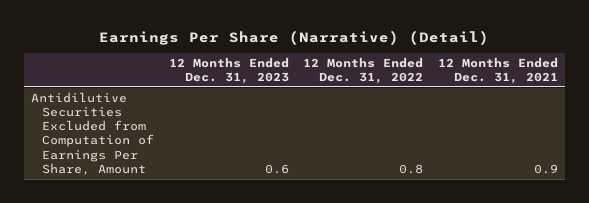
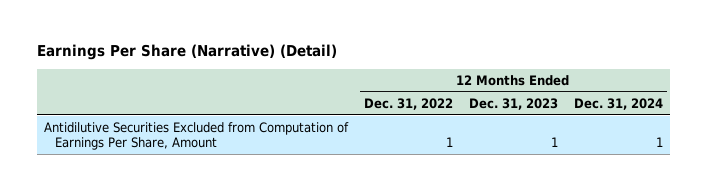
[437,56,558,85] 12 Months Ended Dec. 31, 2021 -> none
none -> [573,97,663,110] Dec. 31, 2024
[264,163,289,174] 0.6 -> [550,137,558,148] 1
[399,163,424,174] 0.8 -> [446,137,454,148] 1

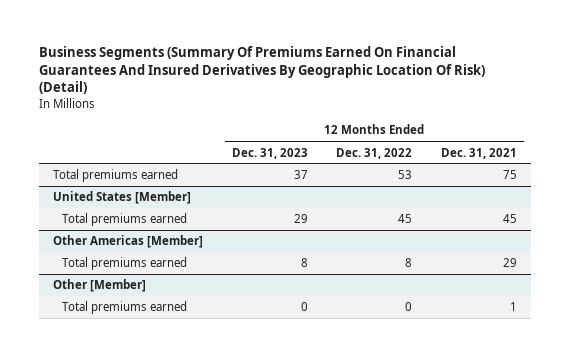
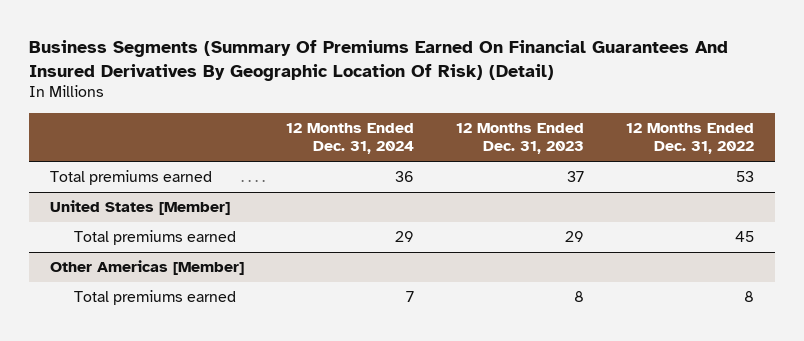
[440,147,517,159] Dec. 31, 2021 -> none
none -> [286,122,415,155] 12 Months Ended Dec. 31, 2024
[53,279,147,293] Other [Member] -> none
[62,301,188,315] Total premiums earned -> none

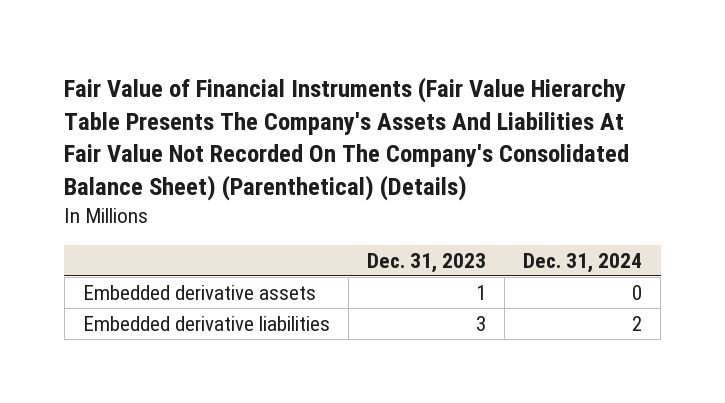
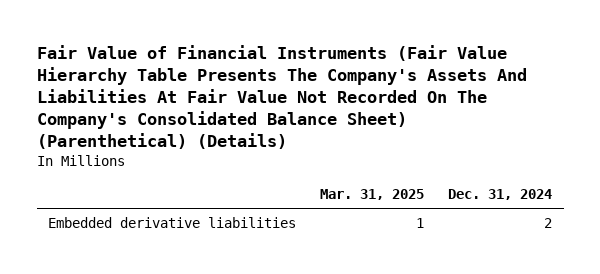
[366,252,486,273] Dec. 31, 2023 -> none
none -> [320,189,425,201] Mar. 31, 2025
[82,285,316,301] Embedded derivative assets -> none

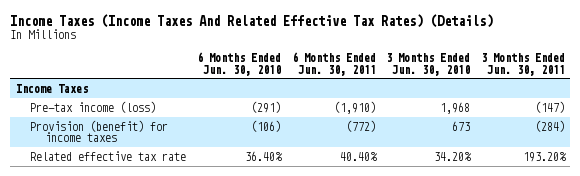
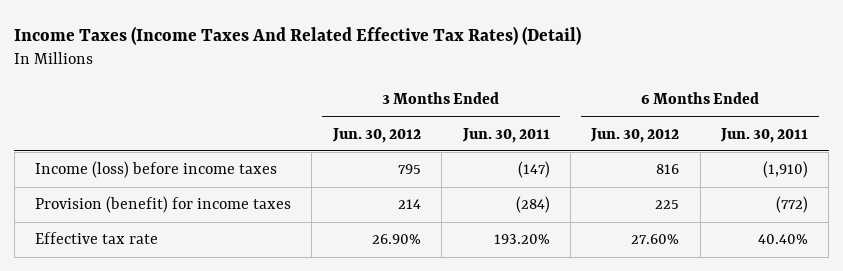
[10,13,494,28] Income Taxes (Income Taxes And Related Effective Tax Rates) (Details) -> [14,26,582,46] Income Taxes (Income Taxes And Related Effective Tax Rates) (Detail)
[196,52,281,76] 6 Months Ended Jun. 30, 2010 -> none
[386,53,471,76] 3 Months Ended Jun. 30, 2010 -> none
none -> [331,127,421,143] Jun. 30, 2012
none -> [590,127,680,143] Jun. 30, 2012
[15,83,88,93] Income Taxes -> none
[30,100,157,113] Pre-tax income (loss) -> [34,161,277,179] Income (loss) before income taxes
[30,150,187,161] Related effective tax rate -> [34,232,158,245] Effective tax rate

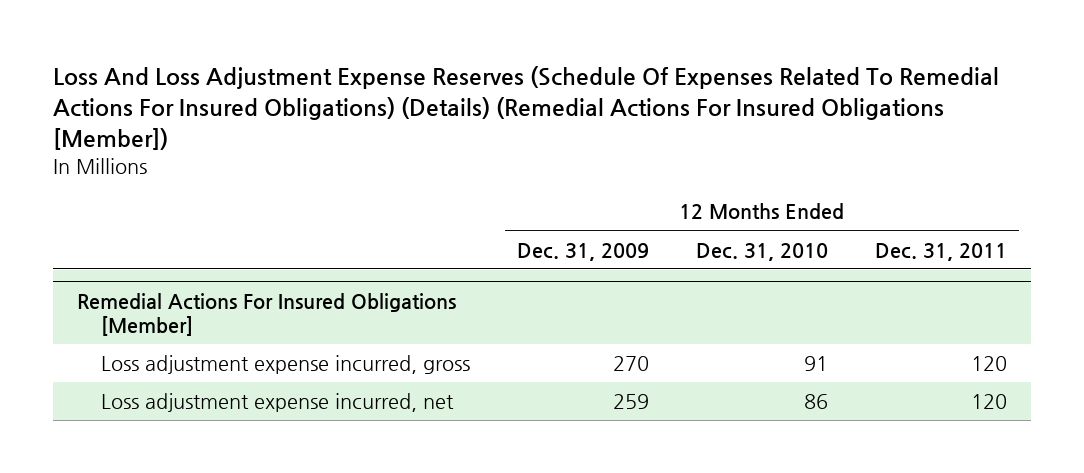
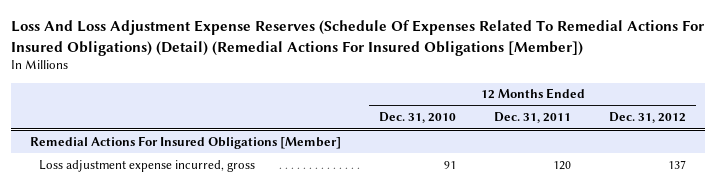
[53,66,1000,150] Loss And Loss Adjustment Expense Reserves (Schedule Of Expenses Related To Remedial Actions For Insured Obligations) (Details) (Remedial Actions For Insured Obligations [Member]) -> [10,20,704,56] Loss And Loss Adjustment Expense Reserves (Schedule Of Expenses Related To Remedial Actions For Insured Obligations) (Detail) (Remedial Actions For Insured Obligations [Member])
[516,242,649,261] Dec. 31, 2009 -> none
none -> [609,112,687,124] Dec. 31, 2012
[100,392,454,412] Loss adjustment expense incurred, net -> none

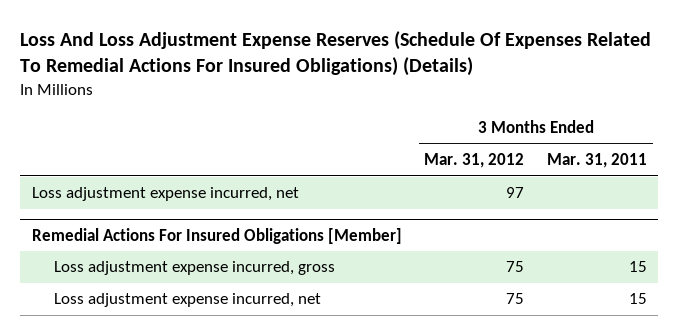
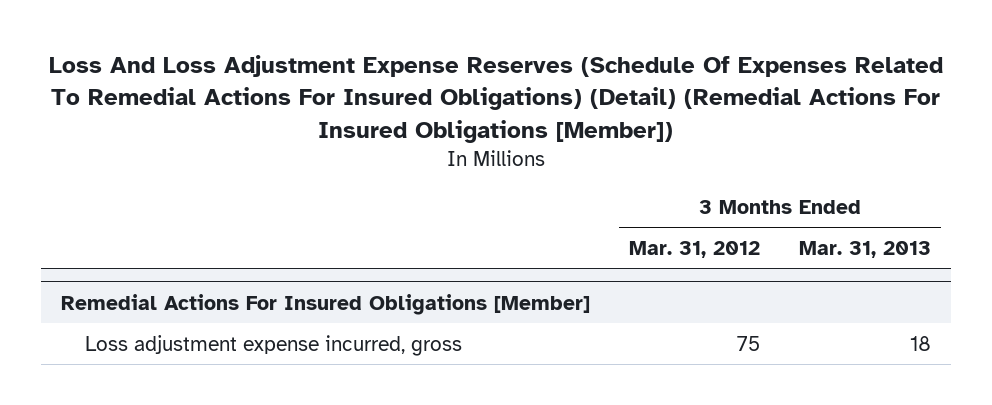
[20,31,652,77] Loss And Loss Adjustment Expense Reserves (Schedule Of Expenses Related To Remedial Actions For Insured Obligations) (Details) -> [48,55,943,143] Loss And Loss Adjustment Expense Reserves (Schedule Of Expenses Related To Remedial Actions For Insured Obligations) (Detail) (Remedial Actions For Insured Obligations [Member])
[547,153,648,169] Mar. 31, 2011 -> none
none -> [799,240,932,258] Mar. 31, 2013
[31,187,299,202] Loss adjustment expense incurred, net -> none
[53,293,321,308] Loss adjustment expense incurred, net -> none

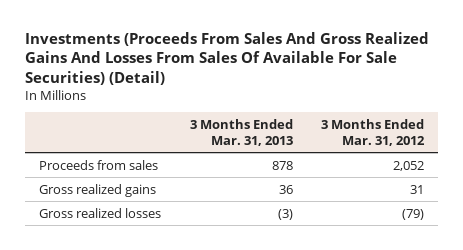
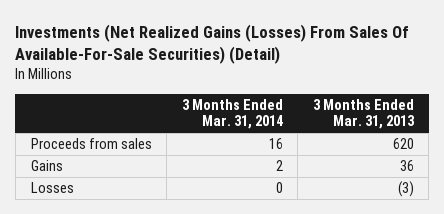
[24,32,429,85] Investments (Proceeds From Sales And Gross Realized Gains And Losses From Sales Of Available For Sale Securities) (Detail) -> [15,23,410,65] Investments (Net Realized Gains (Losses) From Sales Of Available-For-Sale Securities) (Detail)
[321,118,426,146] 3 Months Ended Mar. 31, 2012 -> none
none -> [181,98,283,130] 3 Months Ended Mar. 31, 2014
[271,160,293,170] 878 -> [392,138,414,150] 620
[38,183,156,197] Gross realized gains -> [30,160,63,172] Gains
[38,207,161,218] Gross realized losses -> [30,182,74,194] Losses

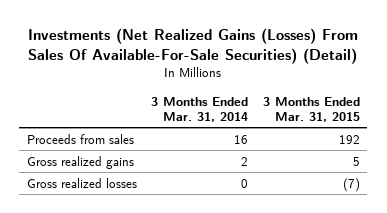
[312,98,415,130] 3 Months Ended Mar. 31, 2013 -> none
none -> [263,96,361,122] 3 Months Ended Mar. 31, 2015
[30,160,63,172] Gains -> [26,155,134,169] Gross realized gains
[30,182,74,194] Losses -> [26,177,137,188] Gross realized losses

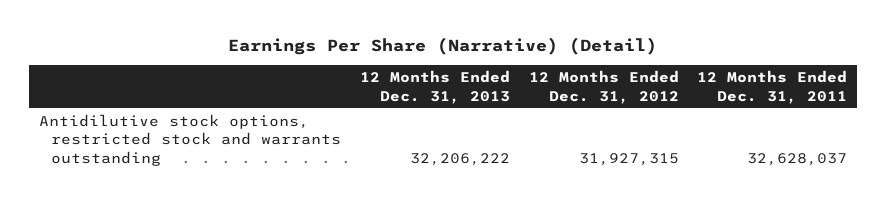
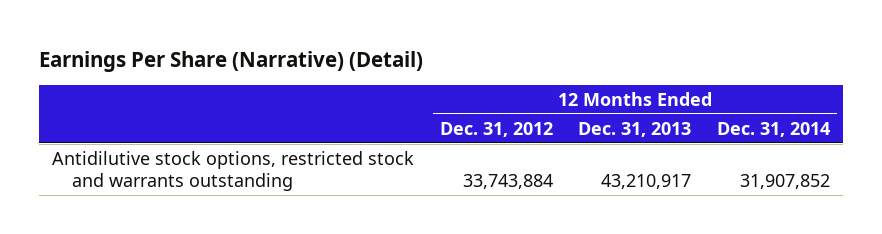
[697,70,848,104] 12 Months Ended Dec. 31, 2011 -> none
none -> [717,121,831,137] Dec. 31, 2014
[410,152,511,166] 32,206,222 -> [601,174,692,190] 43,210,917
[578,152,679,166] 31,927,315 -> [462,174,553,190] 33,743,884

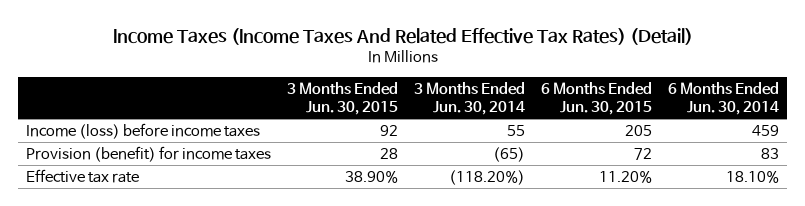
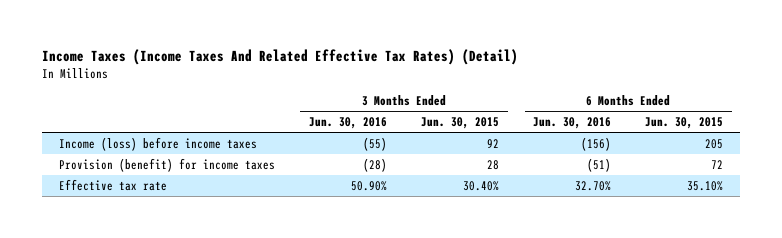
[414,82,526,116] 3 Months Ended Jun. 30, 2014 -> none
[667,82,779,116] 6 Months Ended Jun. 30, 2014 -> none
none -> [309,116,388,129] Jun. 30, 2016
none -> [533,116,612,129] Jun. 30, 2016
[345,169,399,183] 38.90% -> [463,180,500,191] 30.40%
[598,169,652,183] 11.20% -> [687,180,724,191] 35.10%

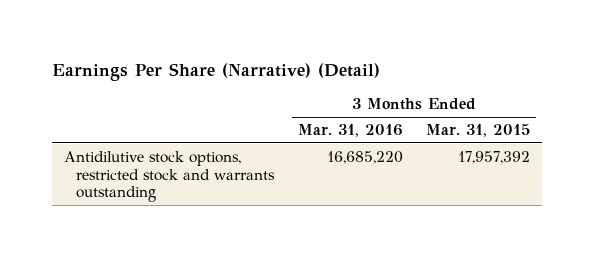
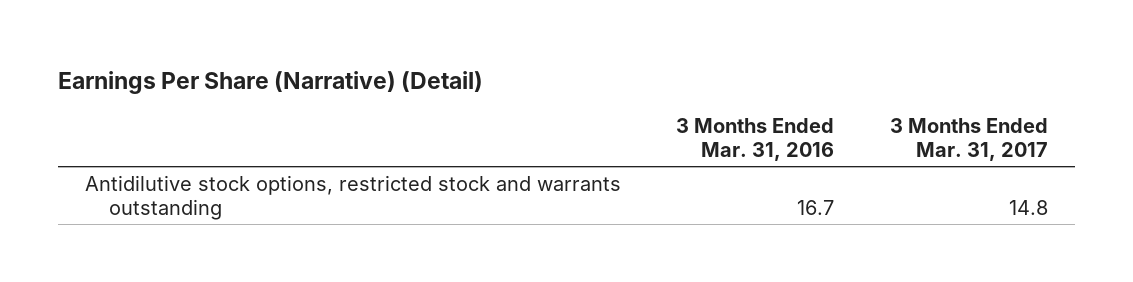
[425,124,530,138] Mar. 31, 2015 -> none
none -> [889,117,1048,161] 3 Months Ended Mar. 31, 2017
[326,151,403,165] 16,685,220 -> [797,199,835,215] 16.7

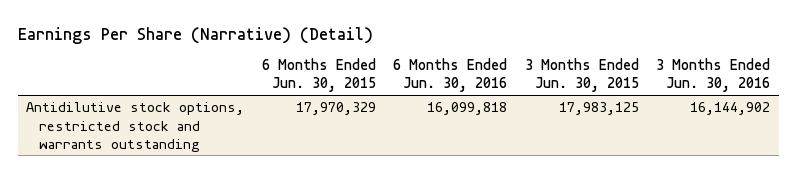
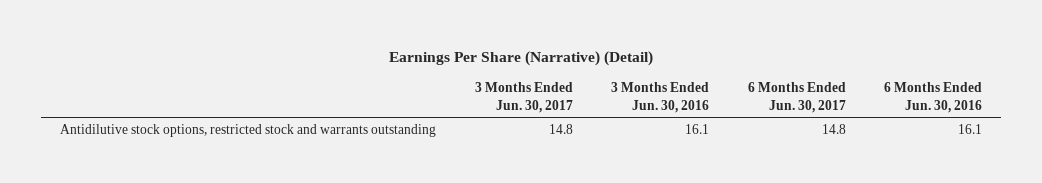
[261,58,376,93] 6 Months Ended Jun. 30, 2015 -> none
[524,58,639,93] 3 Months Ended Jun. 30, 2015 -> none
none -> [474,82,573,113] 3 Months Ended Jun. 30, 2017
none -> [747,82,846,113] 6 Months Ended Jun. 30, 2017
[427,102,508,116] 16,099,818 -> [958,124,983,135] 16.1
[690,102,771,116] 16,144,902 -> [685,124,710,135] 16.1

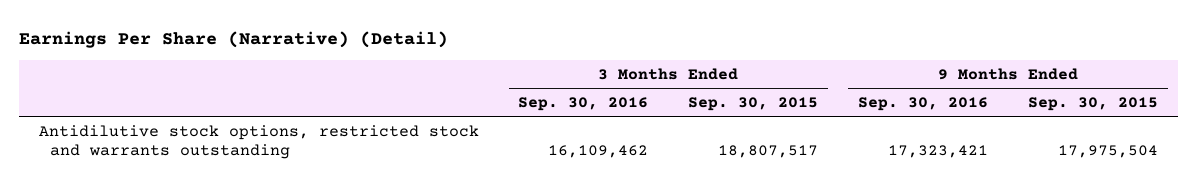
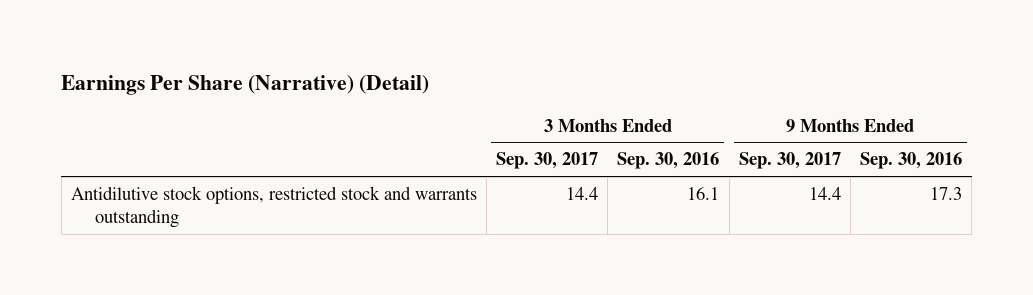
[688,96,819,111] Sep. 30, 2015 -> none
[1028,96,1159,111] Sep. 30, 2015 -> none
none -> [496,152,599,170] Sep. 30, 2017
none -> [738,152,841,170] Sep. 30, 2017
[548,144,649,158] 16,109,462 -> [687,186,720,200] 16.1
[888,144,989,158] 17,323,421 -> [929,186,962,200] 17.3

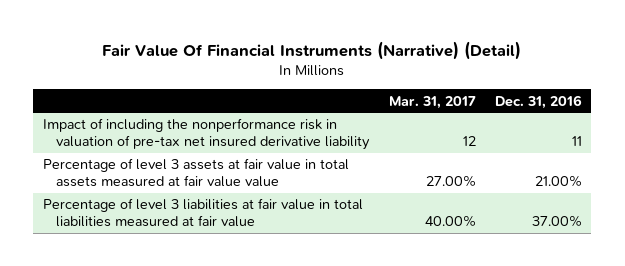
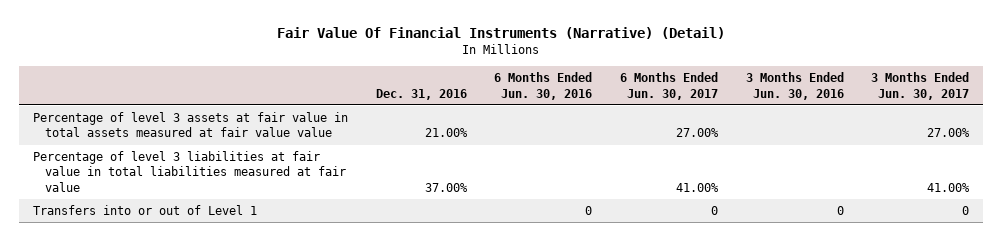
[388,95,476,109] Mar. 31, 2017 -> none
none -> [494,72,593,100] 6 Months Ended Jun. 30, 2016
none -> [619,72,718,100] 6 Months Ended Jun. 30, 2017
none -> [745,72,844,100] 3 Months Ended Jun. 30, 2016
none -> [871,72,970,100] 3 Months Ended Jun. 30, 2017
[42,118,371,151] Impact of including the nonperformance risk in valuation of pre-tax net insured derivative liability -> none
none -> [33,204,258,215] Transfers into or out of Level 1

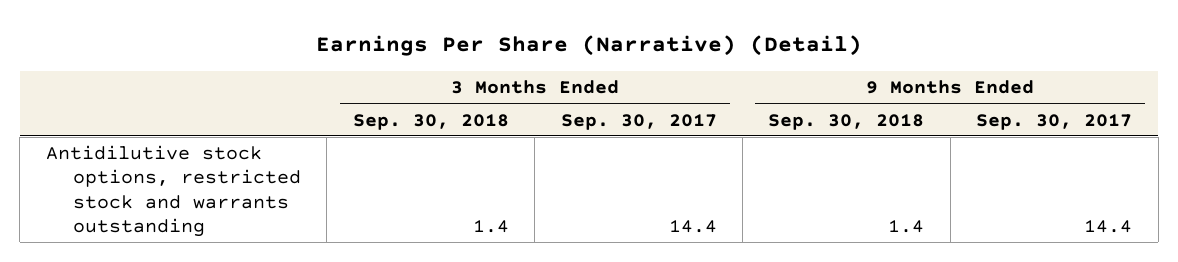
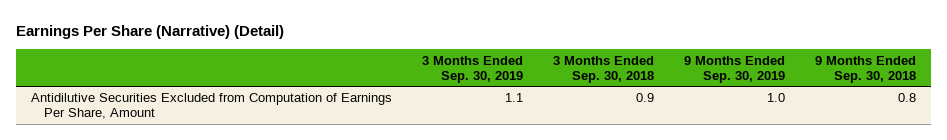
[560,113,717,130] Sep. 30, 2017 -> none
[976,113,1133,130] Sep. 30, 2017 -> none
none -> [422,55,524,83] 3 Months Ended Sep. 30, 2019
none -> [683,55,785,83] 9 Months Ended Sep. 30, 2019
[45,145,301,238] Antidilutive stock options, restricted stock and warrants outstanding -> none
none -> [31,93,393,120] Antidilutive Securities Excluded from Computation of Earnings Per Share, Amount

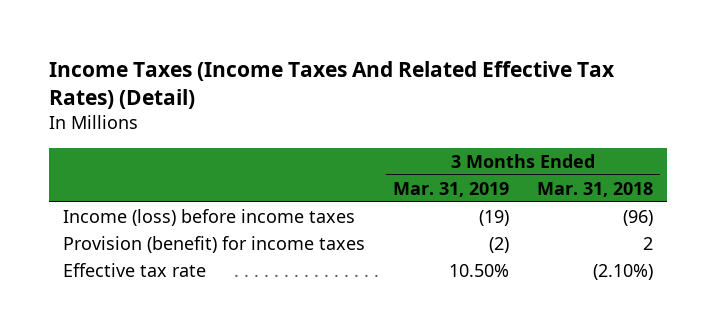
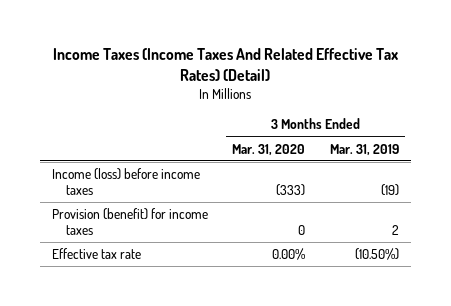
[536,181,653,197] Mar. 31, 2018 -> none
none -> [232,143,306,156] Mar. 31, 2020
[488,237,509,254] (2) -> [391,225,399,236] 2
[448,264,509,278] 10.50% -> [354,247,399,260] (10.50%)

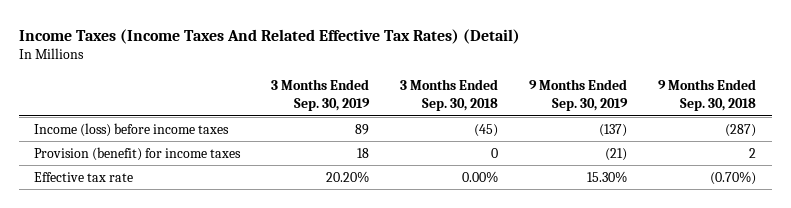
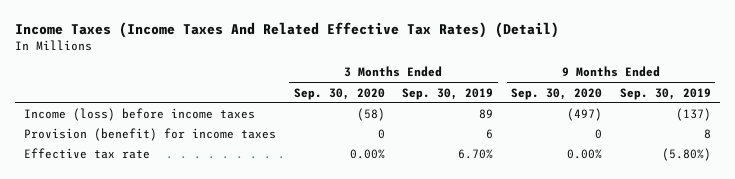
[400,79,499,112] 3 Months Ended Sep. 30, 2018 -> none
[658,79,757,112] 9 Months Ended Sep. 30, 2018 -> none
none -> [293,87,385,100] Sep. 30, 2020
none -> [511,87,603,100] Sep. 30, 2020
[357,147,370,158] 18 -> [486,129,494,140] 6
[605,147,628,161] (21) -> [703,129,711,140] 8
[326,170,370,183] 20.20% -> [458,149,494,160] 6.70%
[587,170,628,183] 15.30% -> [661,148,711,162] (5.80%)

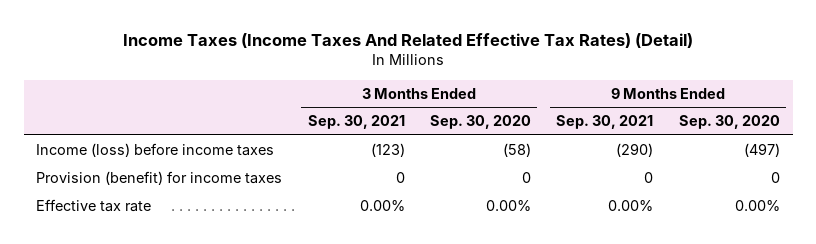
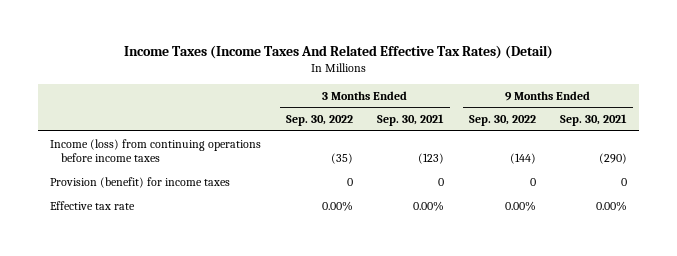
[430,115,532,130] Sep. 30, 2020 -> none
[678,115,780,130] Sep. 30, 2020 -> none
none -> [285,115,353,127] Sep. 30, 2022
none -> [468,115,536,127] Sep. 30, 2022
[36,143,275,158] Income (loss) before income taxes -> [50,138,262,162] Income (loss) from continuing operations before income taxes

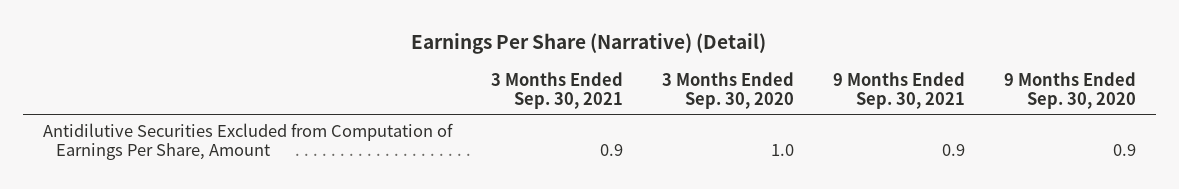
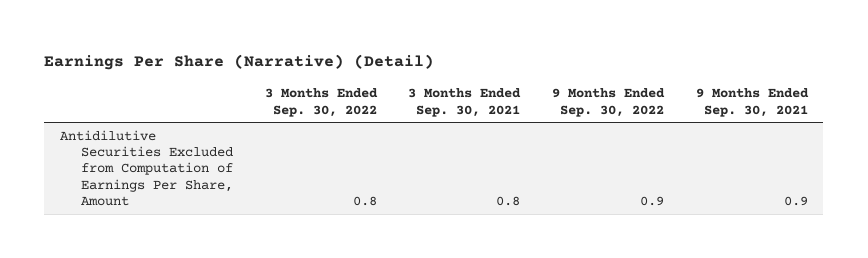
[661,72,794,110] 3 Months Ended Sep. 30, 2020 -> none
[1004,72,1137,110] 9 Months Ended Sep. 30, 2020 -> none
none -> [264,88,378,117] 3 Months Ended Sep. 30, 2022
none -> [552,88,666,117] 9 Months Ended Sep. 30, 2022
[599,144,623,157] 0.9 -> [496,196,521,207] 0.8

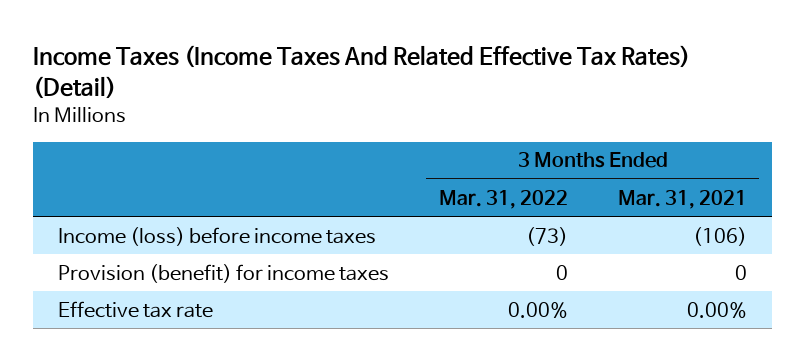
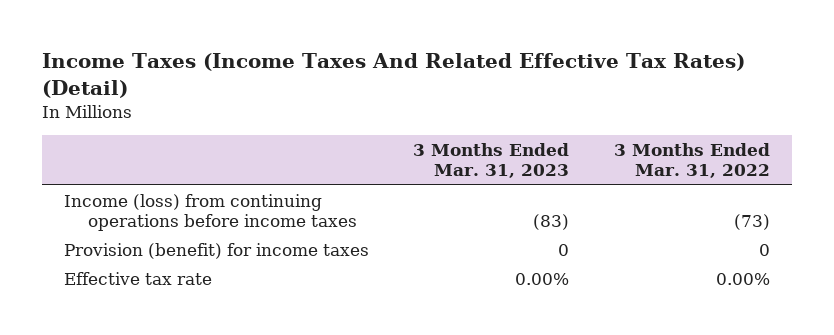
[617,189,747,209] Mar. 31, 2021 -> none
none -> [413,142,570,179] 3 Months Ended Mar. 31, 2023
[57,226,376,246] Income (loss) before income taxes -> [63,193,358,232] Income (loss) from continuing operations before income taxes

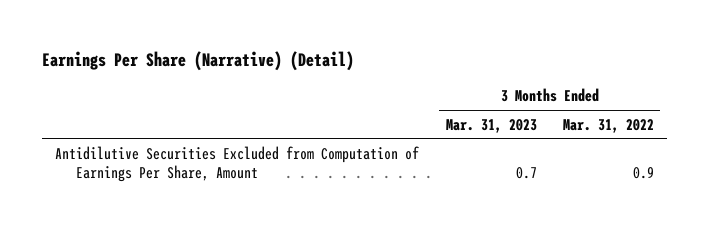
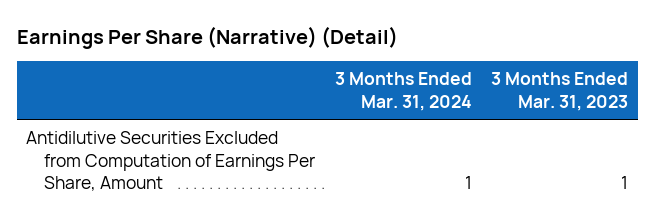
[562,118,654,133] Mar. 31, 2022 -> none
none -> [334,72,472,112] 3 Months Ended Mar. 31, 2024
[515,167,537,180] 0.7 -> [621,176,629,190] 1

